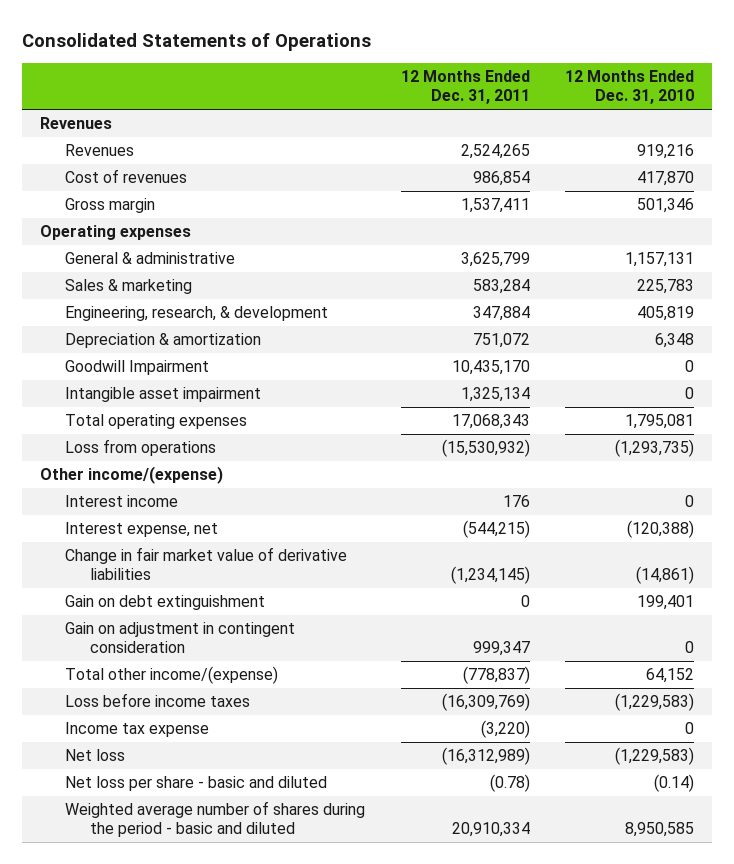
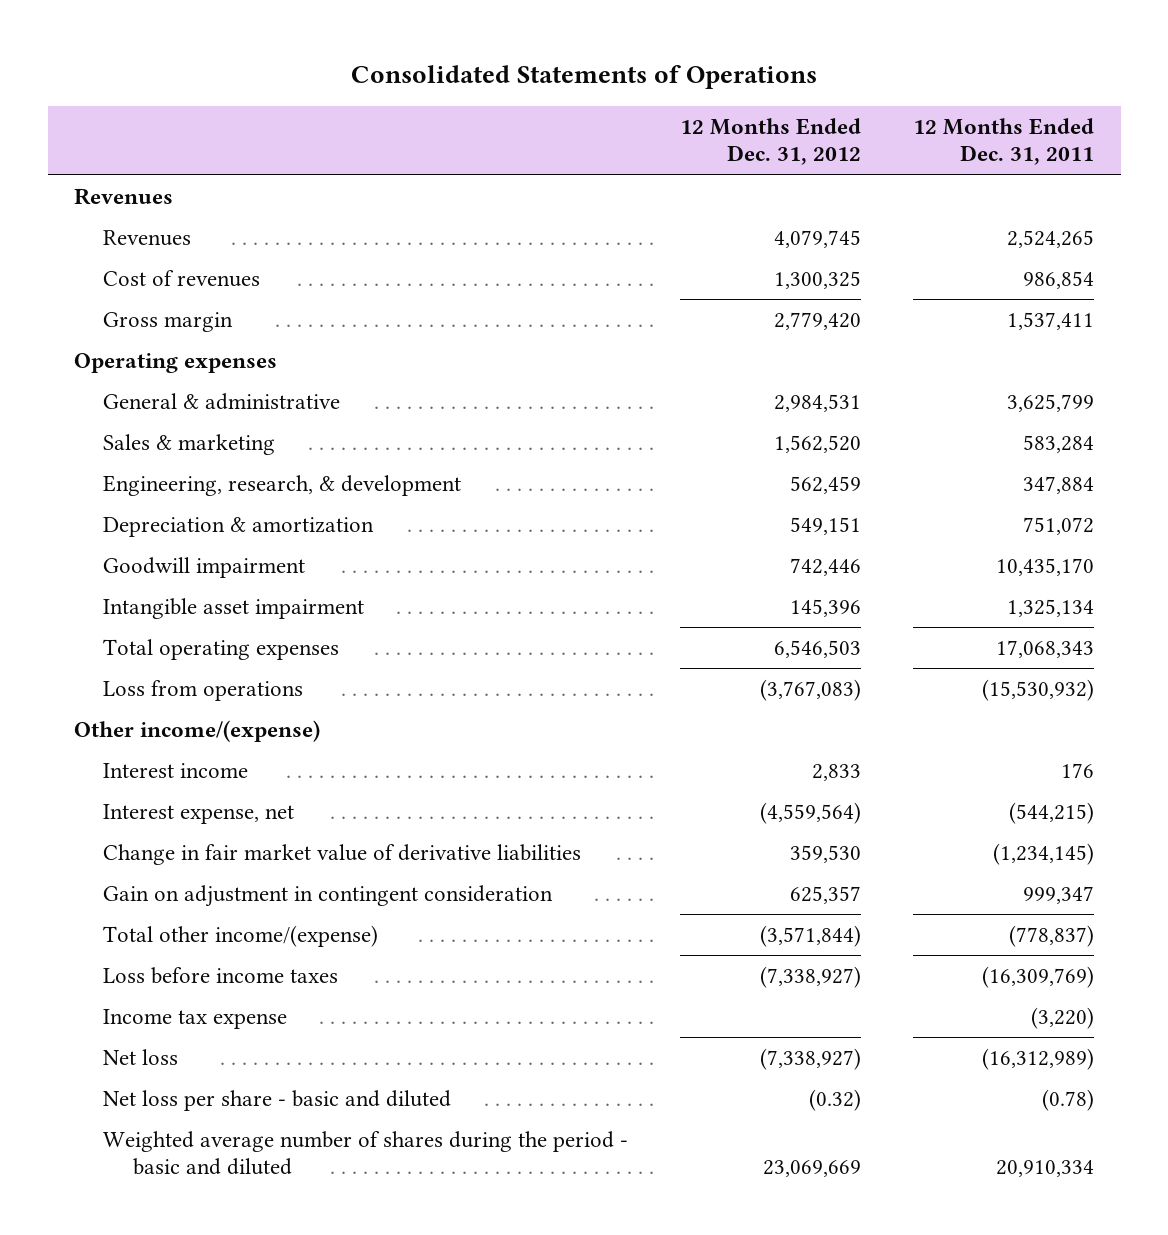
[565,70,695,105] 12 Months Ended Dec. 31, 2010 -> none
none -> [680,118,862,166] 12 Months Ended Dec. 31, 2012
[65,360,210,376] Goodwill Impairment -> [103,557,306,579] Goodwill impairment
[65,595,266,611] Gain on debt extinguishment -> none

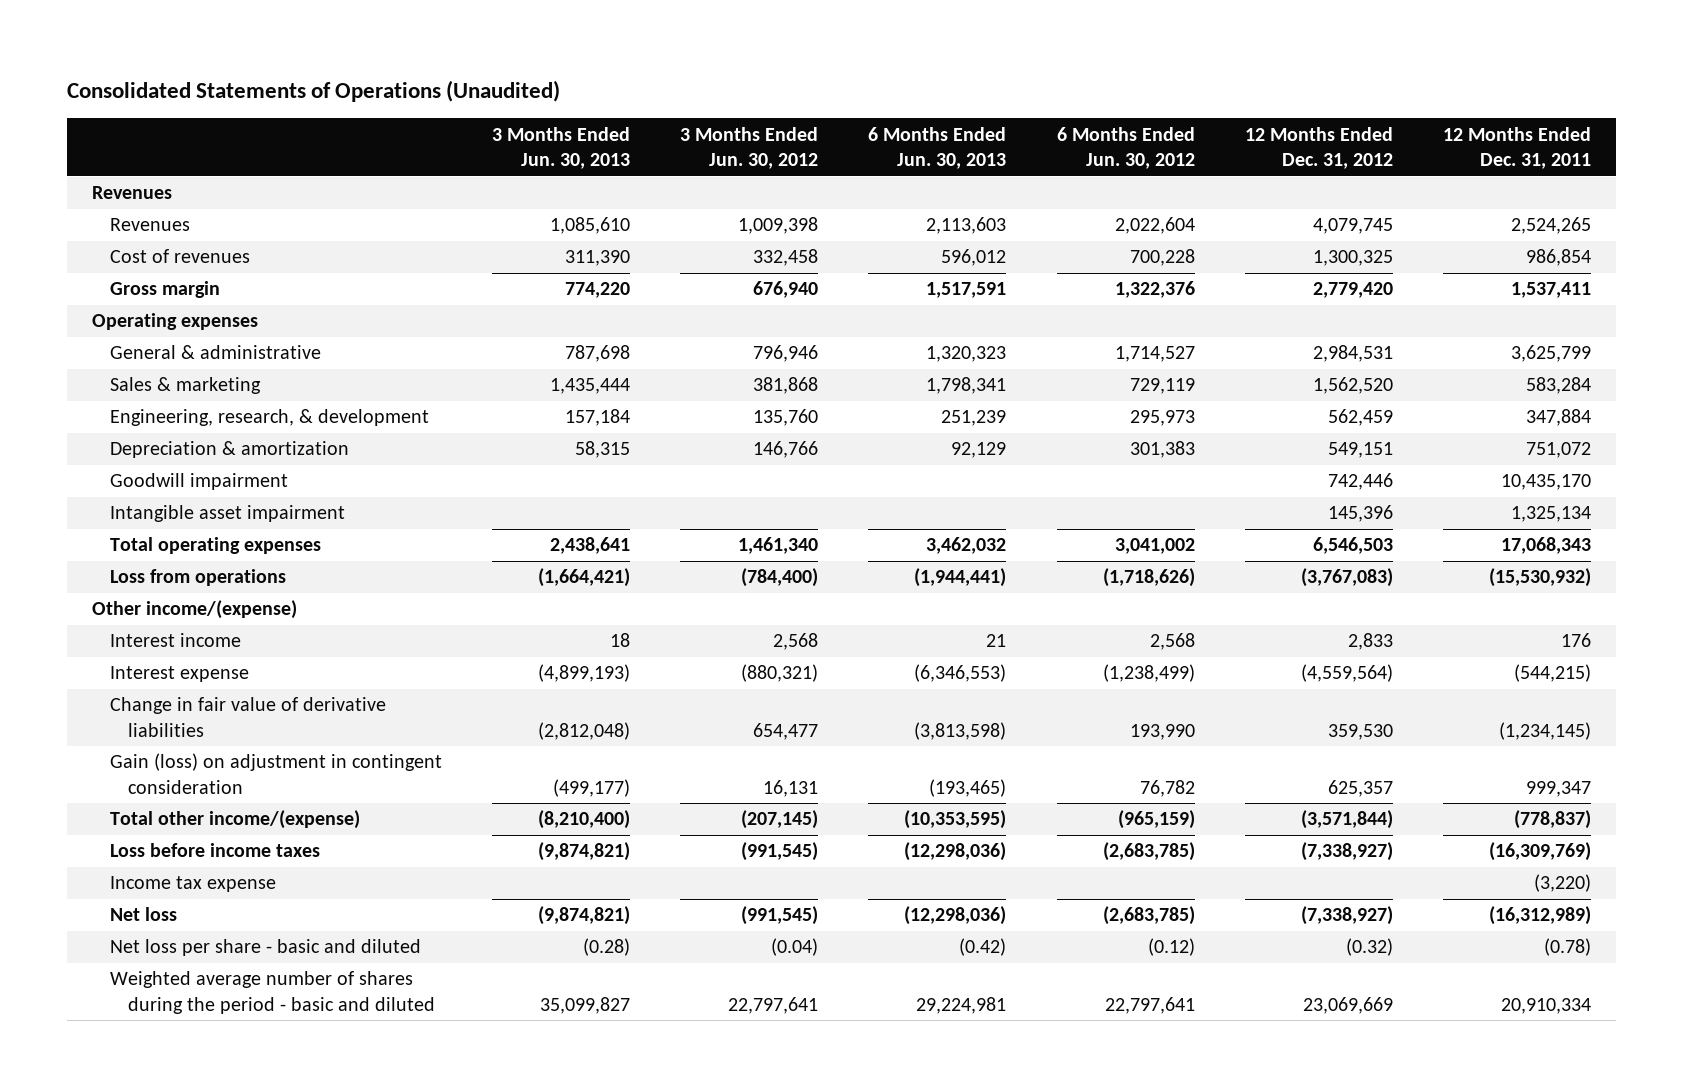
[351,65,818,90] Consolidated Statements of Operations -> [66,80,560,103] Consolidated Statements of Operations (Unaudited)
none -> [492,126,631,170] 3 Months Ended Jun. 30, 2013
none -> [680,126,819,170] 3 Months Ended Jun. 30, 2012
none -> [868,126,1007,170] 6 Months Ended Jun. 30, 2013
none -> [1056,126,1195,170] 6 Months Ended Jun. 30, 2012
[103,804,295,825] Interest expense, net -> [110,666,250,683] Interest expense
[103,844,582,866] Change in fair market value of derivative liabilities -> [110,697,387,737] Change in fair value of derivative liabilities
[103,885,554,908] Gain on adjustment in contingent consideration -> [110,753,443,794] Gain (loss) on adjustment in contingent consideration

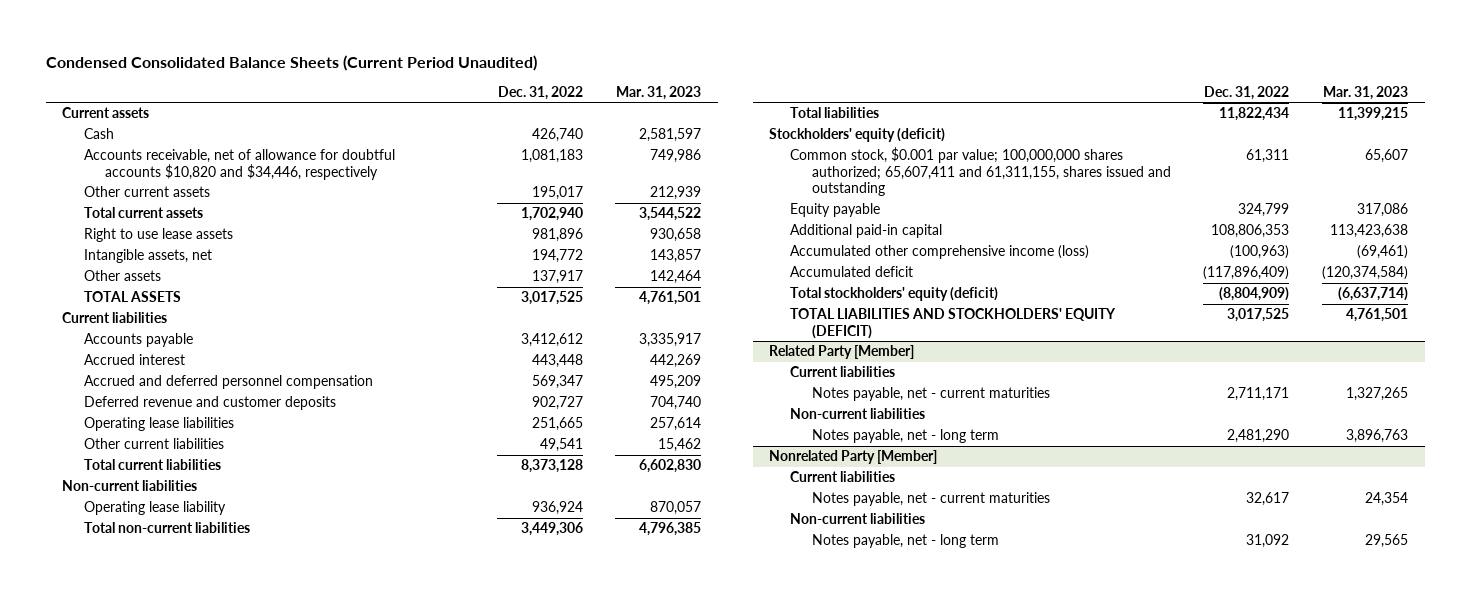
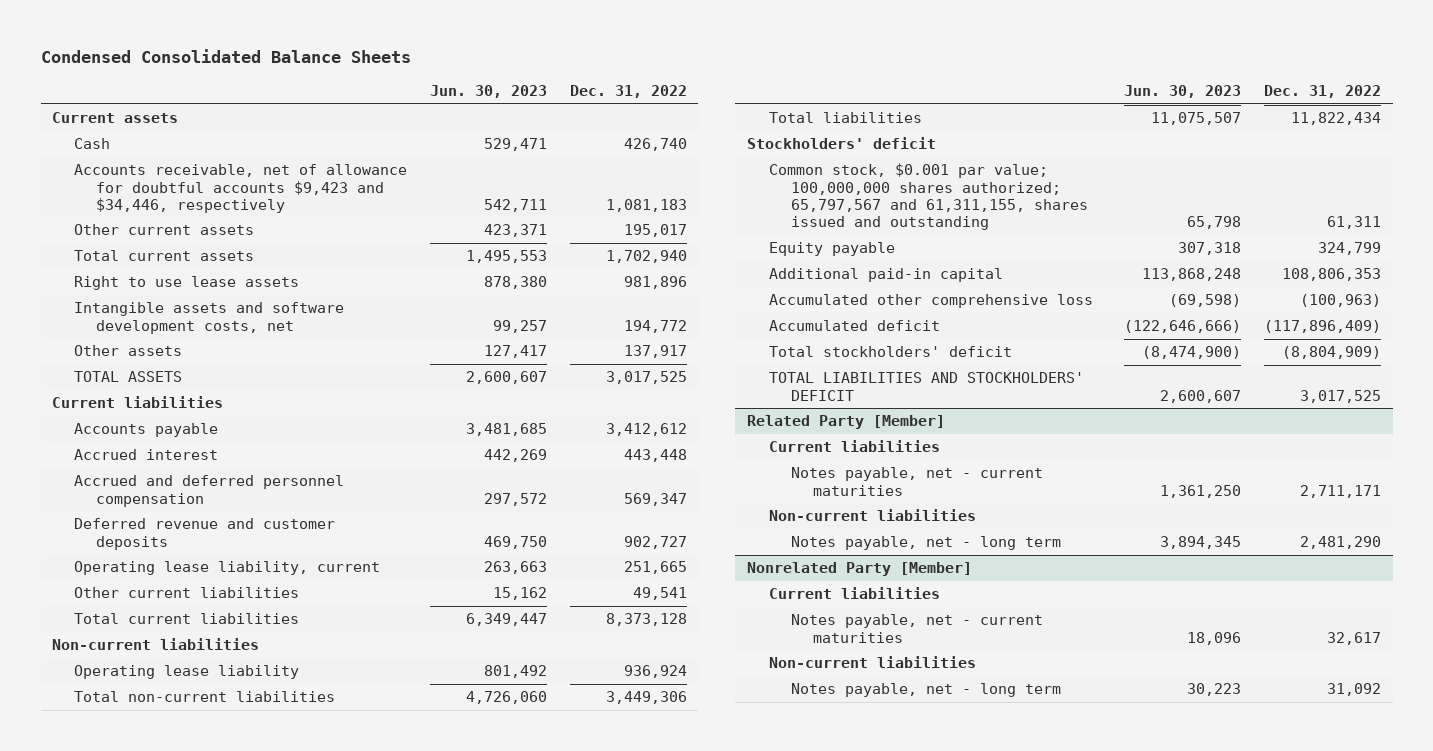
[45,54,537,71] Condensed Consolidated Balance Sheets (Current Period Unaudited) -> [40,49,411,64] Condensed Consolidated Balance Sheets
[616,86,702,101] Mar. 31, 2023 -> none
none -> [429,85,547,99] Jun. 30, 2023
[83,149,395,180] Accounts receivable, net of allowance for doubtful accounts $10,820 and $34,446, respectively -> [74,164,408,213] Accounts receivable, net of allowance for doubtful accounts $9,423 and $34,446, respectively
[83,249,212,264] Intangible assets, net -> [74,302,345,334] Intangible assets and software development costs, net
[83,417,234,432] Operating lease liabilities -> [74,561,381,576] Operating lease liability, current
[769,128,946,143] Stockholders' equity (deficit) -> [746,137,936,150] Stockholders' deficit
[790,147,1171,197] Common stock, $0.001 par value; 100,000,000 shares authorized; 65,607,411 and 61,311,155, shares issued and outstanding -> [768,163,1088,231] Common stock, $0.001 par value; 100,000,000 shares authorized; 65,797,567 and 61,311,155, shares issued and outstanding
[790,245,1090,260] Accumulated other comprehensive income (loss) -> [768,294,1093,309] Accumulated other comprehensive loss
[790,287,999,302] Total stockholders' equity (deficit) -> [768,346,1012,358] Total stockholders' deficit
[790,308,1117,339] TOTAL LIABILITIES AND STOCKHOLDERS' EQUITY (DEFICIT) -> [768,372,1084,401] TOTAL LIABILITIES AND STOCKHOLDERS' DEFICIT

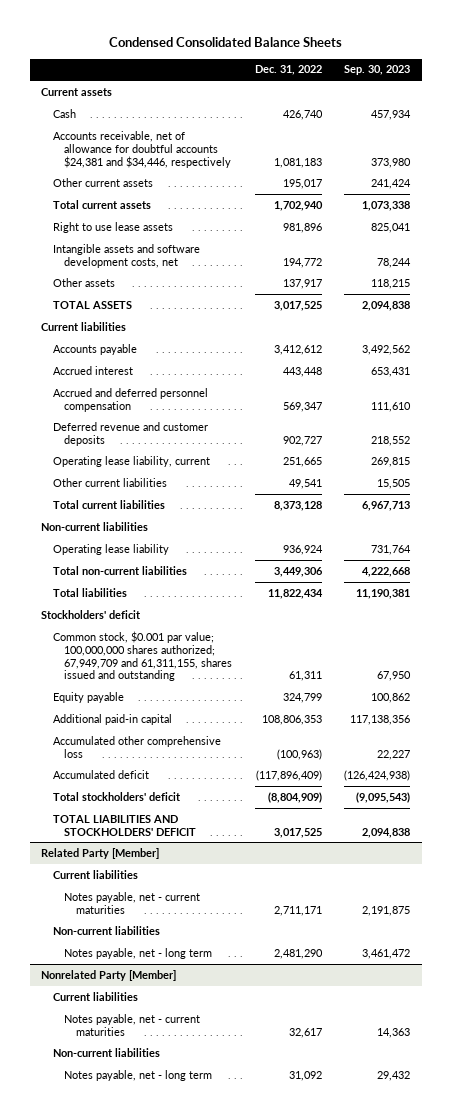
[429,85,547,99] Jun. 30, 2023 -> none
none -> [344,65,411,76] Sep. 30, 2023
[74,164,408,213] Accounts receivable, net of allowance for doubtful accounts $9,423 and $34,446, respectively -> [52,130,232,168] Accounts receivable, net of allowance for doubtful accounts $24,381 and $34,446, respectively
[768,163,1088,231] Common stock, $0.001 par value; 100,000,000 shares authorized; 65,797,567 and 61,311,155, shares issued and outstanding -> [52,630,233,682] Common stock, $0.001 par value; 100,000,000 shares authorized; 67,949,709 and 61,311,155, shares issued and outstanding

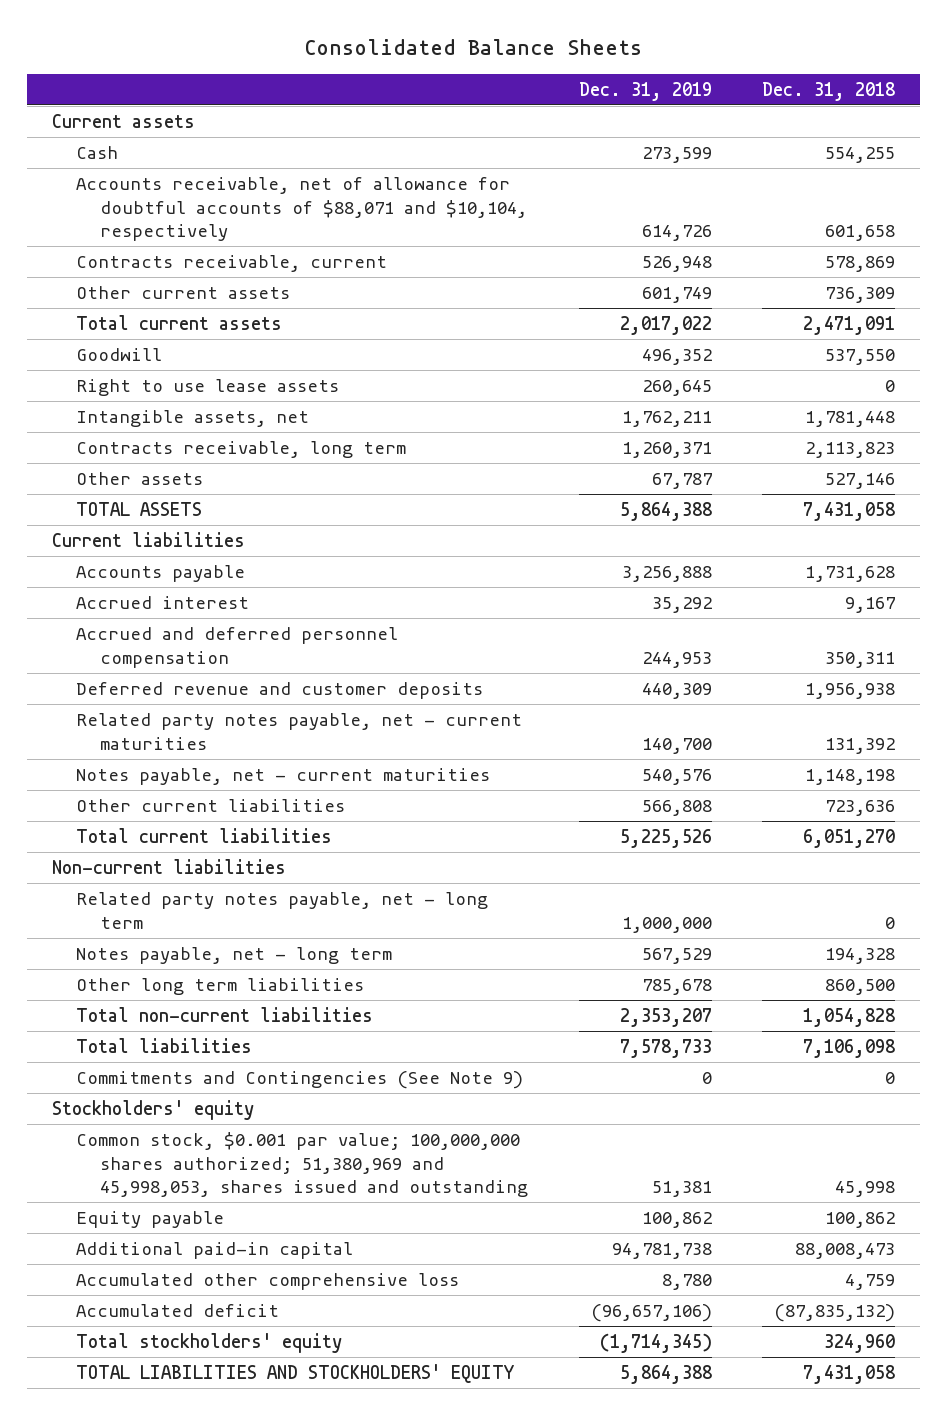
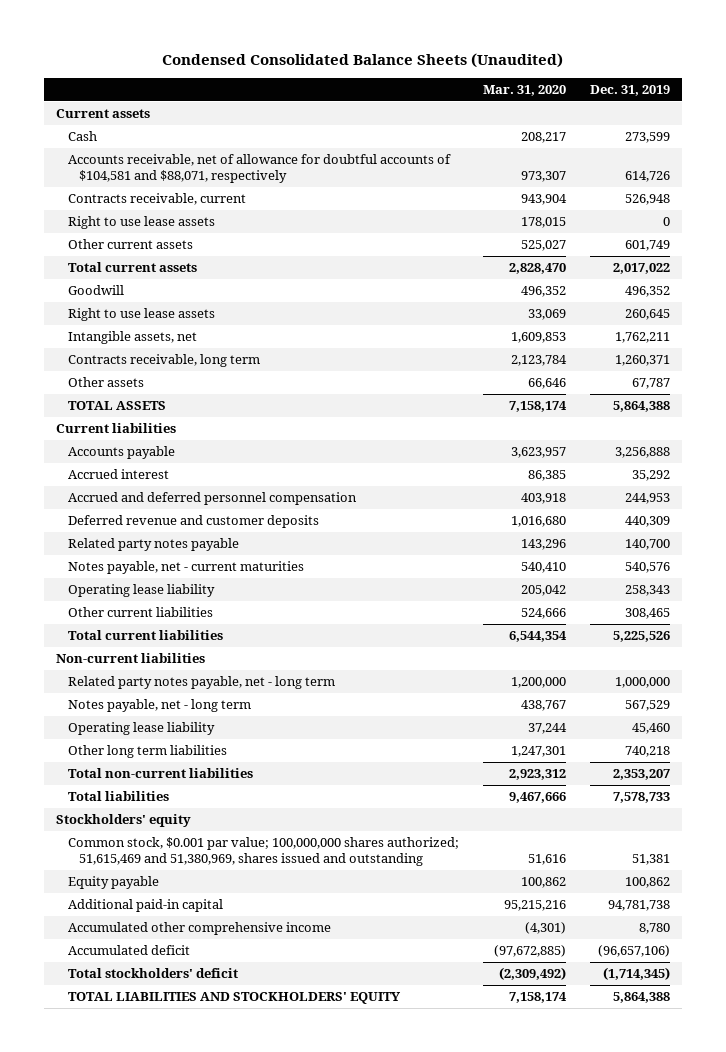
[304,39,643,56] Consolidated Balance Sheets -> [162,52,564,68] Condensed Consolidated Balance Sheets (Unaudited)
[762,81,896,101] Dec. 31, 2018 -> none
none -> [482,84,566,96] Mar. 31, 2020
[75,176,528,242] Accounts receivable, net of allowance for doubtful accounts of $88,071 and $10,104, respectively -> [67,154,451,183] Accounts receivable, net of allowance for doubtful accounts of $104,581 and $88,071, respectively
none -> [67,216,215,230] Right to use lease assets
[75,712,522,750] Related party notes payable, net - current maturities -> [67,538,239,552] Related party notes payable
none -> [67,584,215,598] Operating lease liability
[641,799,712,816] 566,808 -> [625,608,671,620] 308,465
none -> [67,722,215,736] Operating lease liability
[641,978,712,995] 785,678 -> [625,746,671,758] 740,218
[75,1070,523,1089] Commitments and Contingencies (See Note 9) -> none
[75,1131,529,1198] Common stock, $0.001 par value; 100,000,000 shares authorized; 51,380,969 and 45,998,053, shares issued and outstanding -> [67,837,459,866] Common stock, $0.001 par value; 100,000,000 shares authorized; 51,615,469 and 51,380,969, shares issued and outstanding
[75,1272,459,1290] Accumulated other comprehensive loss -> [67,922,331,936] Accumulated other comprehensive income
[75,1332,342,1353] Total stockholders' equity -> [67,968,238,979] Total stockholders' deficit

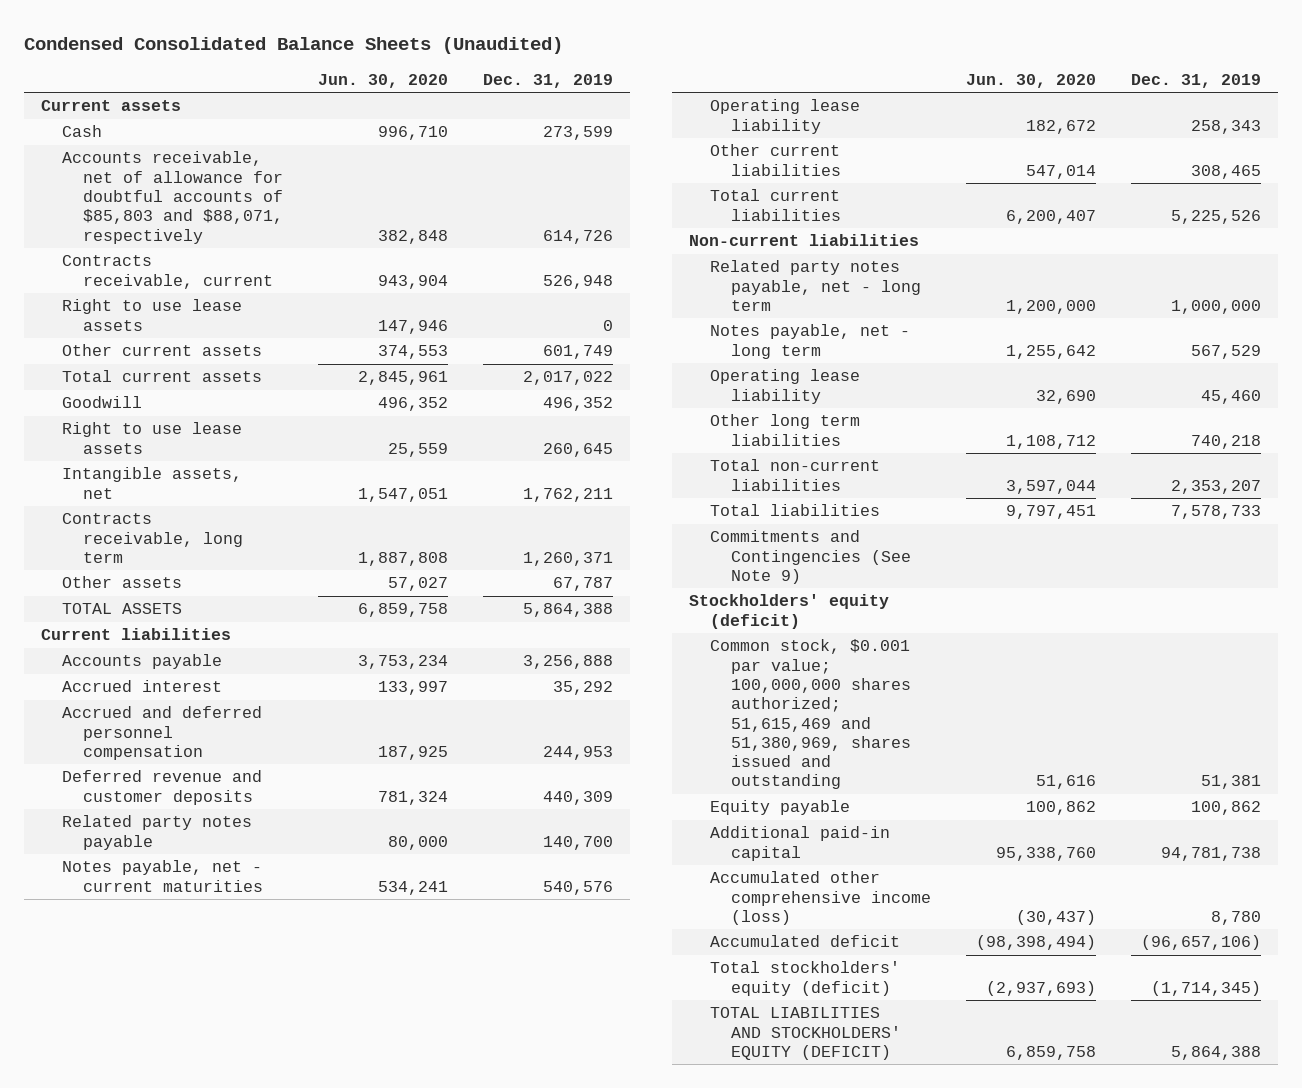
[482,84,566,96] Mar. 31, 2020 -> none
none -> [317,73,448,88] Jun. 30, 2020
[67,154,451,183] Accounts receivable, net of allowance for doubtful accounts of $104,581 and $88,071, respectively -> [62,151,284,244] Accounts receivable, net of allowance for doubtful accounts of $85,803 and $88,071, respectively
none -> [710,530,911,584] Commitments and Contingencies (See Note 9)
[56,814,192,828] Stockholders' equity -> [689,594,890,629] Stockholders' equity (deficit)
[67,922,331,936] Accumulated other comprehensive income -> [710,871,931,925] Accumulated other comprehensive income (loss)
[67,968,238,979] Total stockholders' deficit -> [710,961,901,996] Total stockholders' equity (deficit)
[67,992,401,1005] TOTAL LIABILITIES AND STOCKHOLDERS' EQUITY -> [710,1007,901,1060] TOTAL LIABILITIES AND STOCKHOLDERS' EQUITY (DEFICIT)

